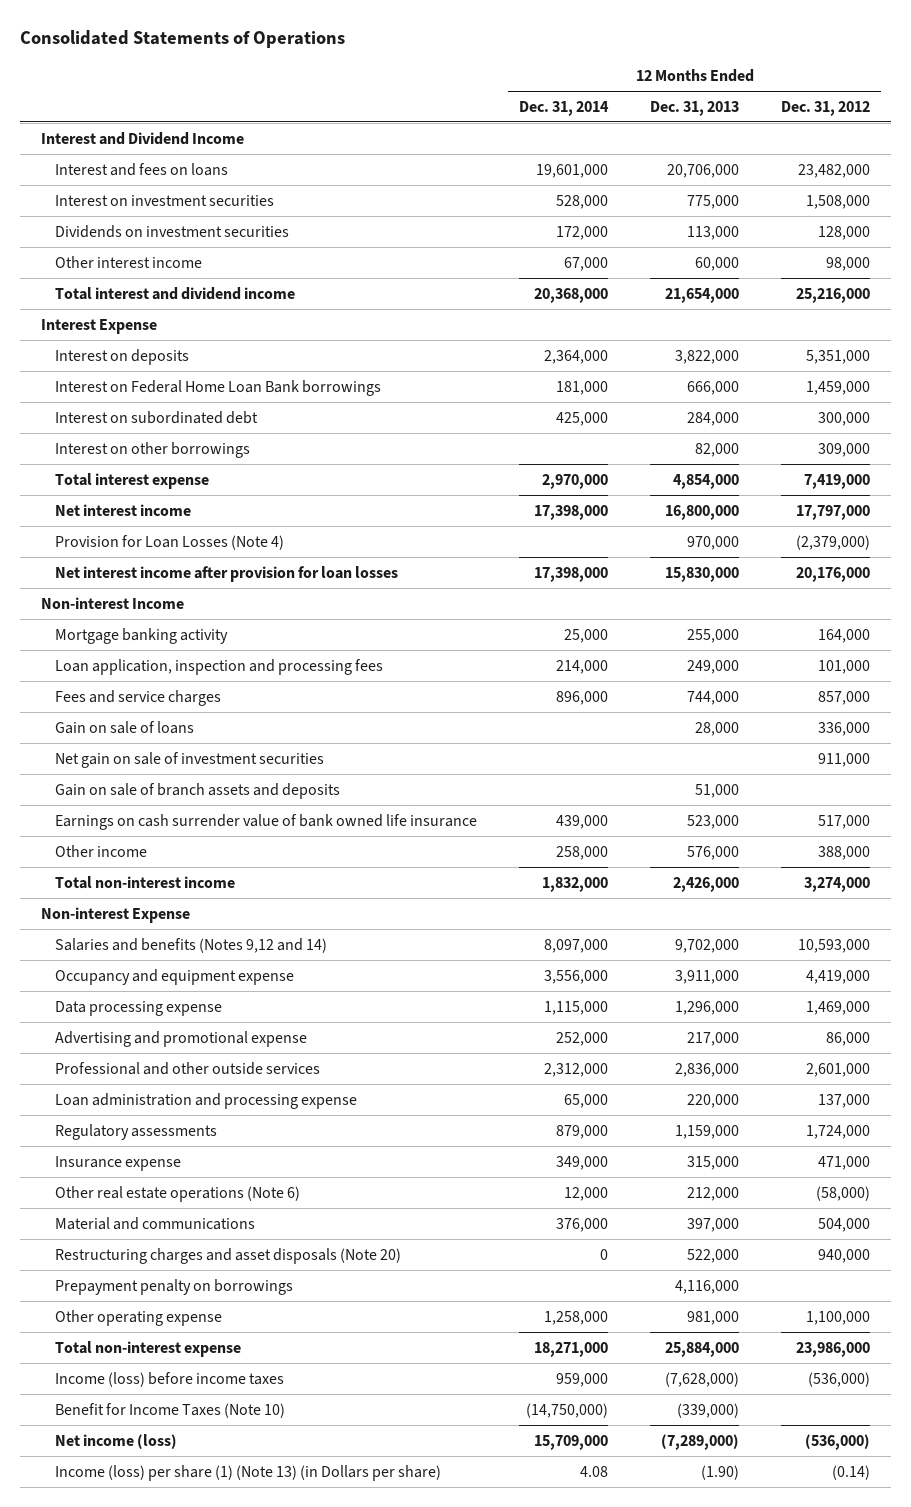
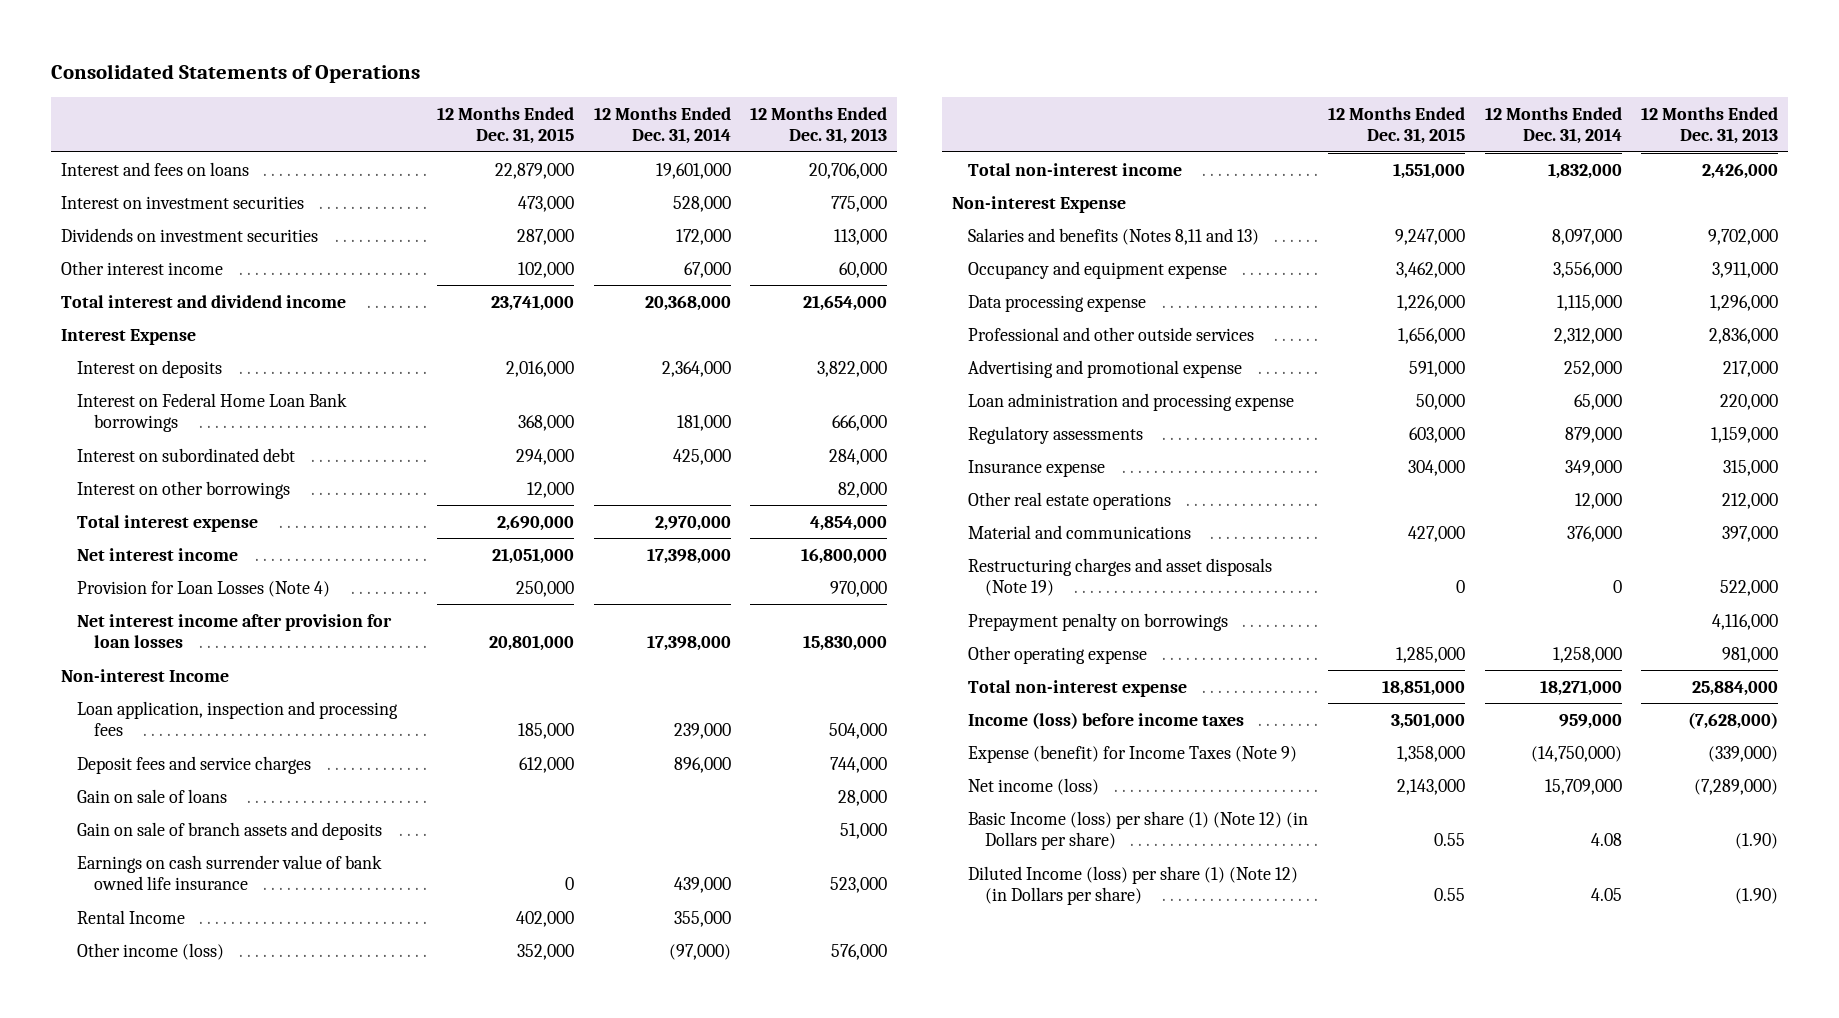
[781,100,871,116] Dec. 31, 2012 -> none
none -> [437,106,575,145] 12 Months Ended Dec. 31, 2015
[40,131,244,145] Interest and Dividend Income -> none
[54,627,228,644] Mortgage banking activity -> none
[555,659,608,674] 214,000 -> [673,723,731,740] 239,000
[687,659,740,674] 249,000 -> [829,723,888,740] 504,000
[54,689,221,706] Fees and service charges -> [77,755,312,774] Deposit fees and service charges
[54,751,324,768] Net gain on sale of investment securities -> none
none -> [77,909,186,924] Rental Income
[54,844,147,857] Other income -> [77,942,225,960] Other income (loss)
[555,845,608,860] 258,000 -> [668,943,731,960] (97,000)
[54,937,327,953] Salaries and benefits (Notes 9,12 and 14) -> [968,227,1260,245] Salaries and benefits (Notes 8,11 and 13)
[54,1030,307,1047] Advertising and promotional expense -> [968,359,1243,378] Advertising and promotional expense
[54,1185,300,1202] Other real estate operations (Note 6) -> [968,491,1172,510] Other real estate operations
[54,1247,401,1264] Restructuring charges and asset disposals (Note 20) -> [968,557,1273,597] Restructuring charges and asset disposals (Note 19)
[54,1402,285,1418] Benefit for Income Taxes (Note 10) -> [968,744,1298,763] Expense (benefit) for Income Taxes (Note 9)
[54,1464,441,1481] Income (loss) per share (1) (Note 13) (in Dollars per share) -> [968,810,1309,851] Basic Income (loss) per share (1) (Note 12) (in Dollars per share)
none -> [968,865,1299,906] Diluted Income (loss) per share (1) (Note 12) (in Dollars per share)

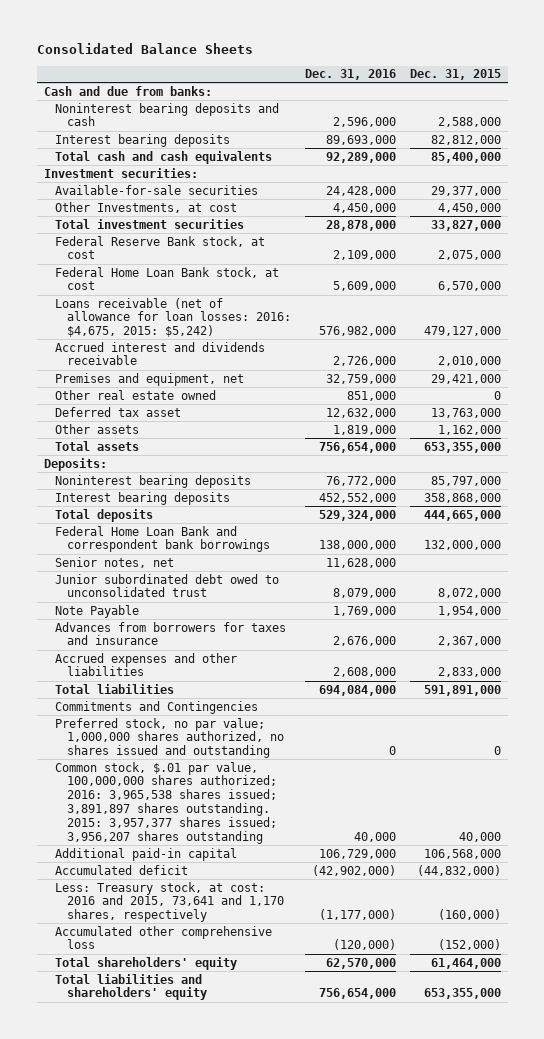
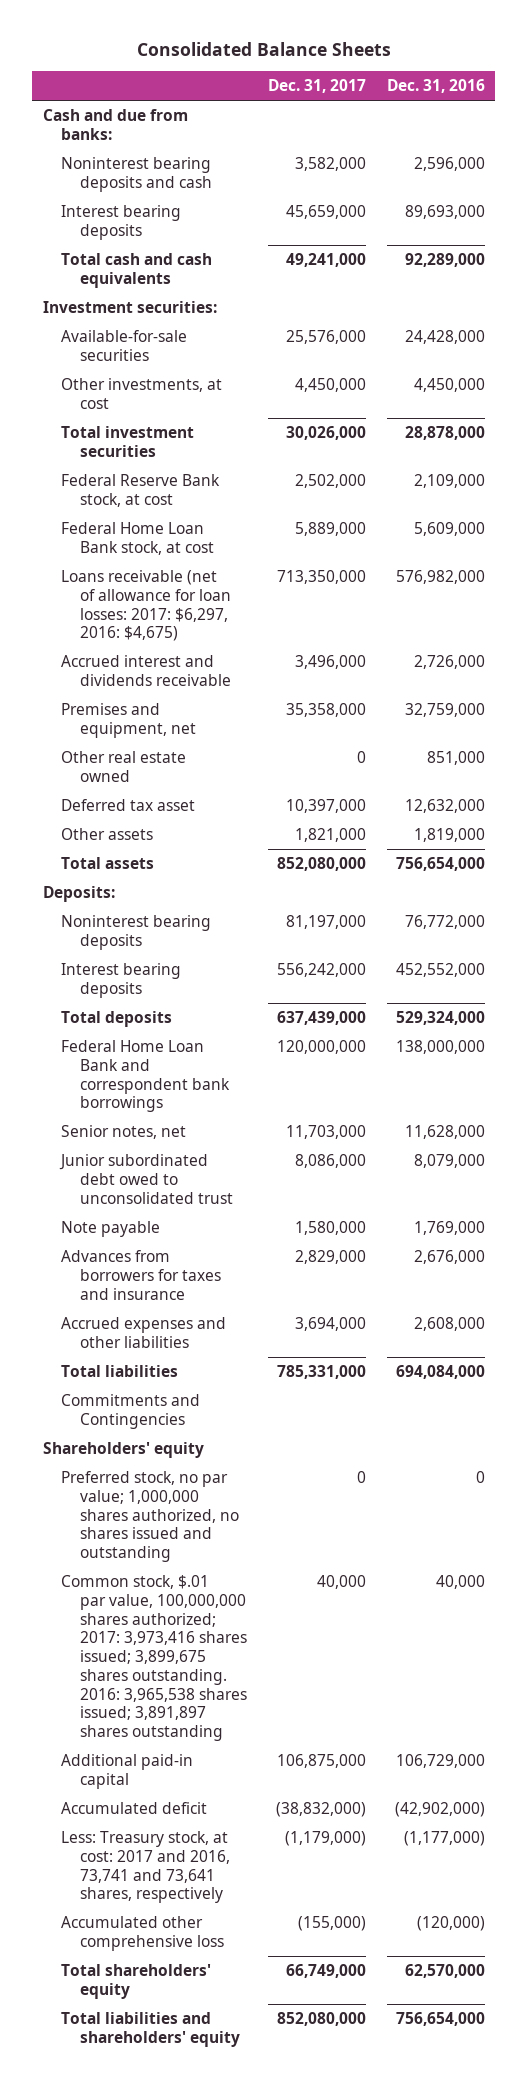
[409,69,501,81] Dec. 31, 2015 -> none
none -> [268,79,367,94] Dec. 31, 2017
[55,201,238,213] Other Investments, at cost -> [61,378,223,409] Other investments, at cost
[55,297,291,338] Loans receivable (net of allowance for loan losses: 2016: $4,675, 2015: $5,242) -> [61,570,232,642] Loans receivable (net of allowance for loan losses: 2017: $6,297, 2016: $4,675)
[55,604,140,618] Note Payable -> [61,1221,161,1238] Note payable
none -> [42,1442,204,1459] Shareholders' equity
[55,761,277,844] Common stock, $.01 par value, 100,000,000 shares authorized; 2016: 3,965,538 shares issued; 3,891,897 shares outstanding. 2015: 3,957,377 shares issued; 3,956,207 shares outstanding -> [61,1575,248,1742] Common stock, $.01 par value, 100,000,000 shares authorized; 2017: 3,973,416 shares issued; 3,899,675 shares outstanding. 2016: 3,965,538 shares issued; 3,891,897 shares outstanding
[55,881,284,923] Less: Treasury stock, at cost: 2016 and 2015, 73,641 and 1,170 shares, respectively -> [61,1831,231,1904] Less: Treasury stock, at cost: 2017 and 2016, 73,741 and 73,641 shares, respectively

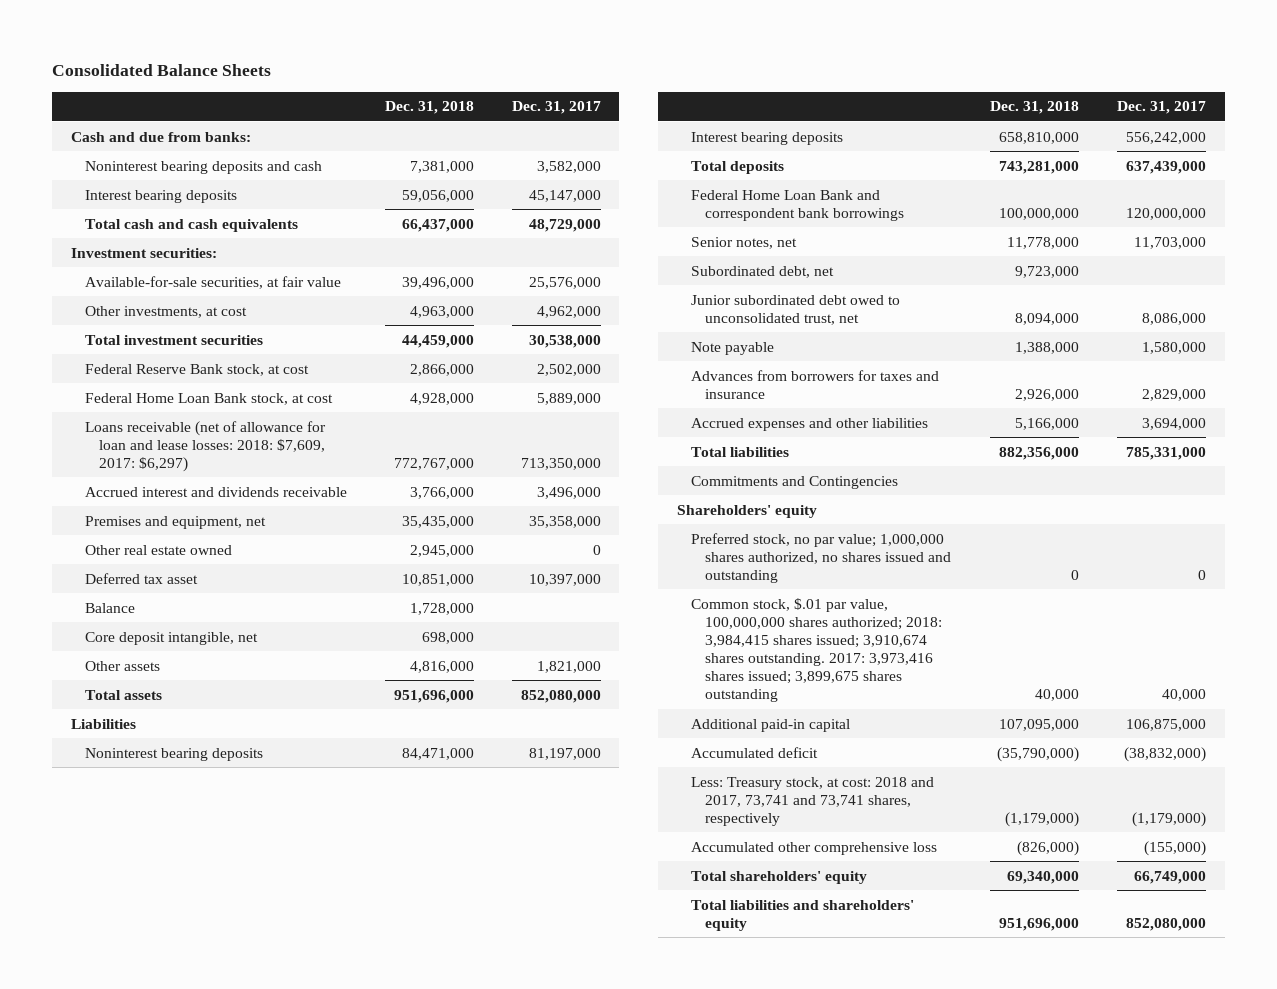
[387,79,486,94] Dec. 31, 2016 -> none
none -> [384,101,474,115] Dec. 31, 2018
[286,205,367,220] 45,659,000 -> [528,189,601,202] 45,147,000
[286,253,367,268] 49,241,000 -> [528,218,601,232] 48,729,000
[61,330,188,361] Available-for-sale securities -> [85,275,342,289] Available-for-sale securities, at fair value
[295,378,367,393] 4,450,000 -> [536,305,601,318] 4,962,000
[286,426,367,441] 30,026,000 -> [528,334,601,348] 30,538,000
[61,570,232,642] Loans receivable (net of allowance for loan losses: 2017: $6,297, 2016: $4,675) -> [85,420,327,472] Loans receivable (net of allowance for loan and lease losses: 2018: $7,609, 2017: $6,297)
none -> [85,602,136,613] Balance
none -> [85,631,259,645] Core deposit intangible, net
[42,886,115,903] Deposits: -> none
none -> [71,718,137,729] Liabilities
none -> [690,265,834,278] Subordinated debt, net
[59,1154,234,1204] Junior subordinated debt owed to unconsolidated trust -> [690,294,900,325] Junior subordinated debt owed to unconsolidated trust, net
[61,1575,248,1742] Common stock, $.01 par value, 100,000,000 shares authorized; 2017: 3,973,416 shares issued; 3,899,675 shares outstanding. 2016: 3,965,538 shares issued; 3,891,897 shares outstanding -> [690,597,942,703] Common stock, $.01 par value, 100,000,000 shares authorized; 2018: 3,984,415 shares issued; 3,910,674 shares outstanding. 2017: 3,973,416 shares issued; 3,899,675 shares outstanding
[61,1831,231,1904] Less: Treasury stock, at cost: 2017 and 2016, 73,741 and 73,641 shares, respectively -> [690,776,934,826] Less: Treasury stock, at cost: 2018 and 2017, 73,741 and 73,741 shares, respectively

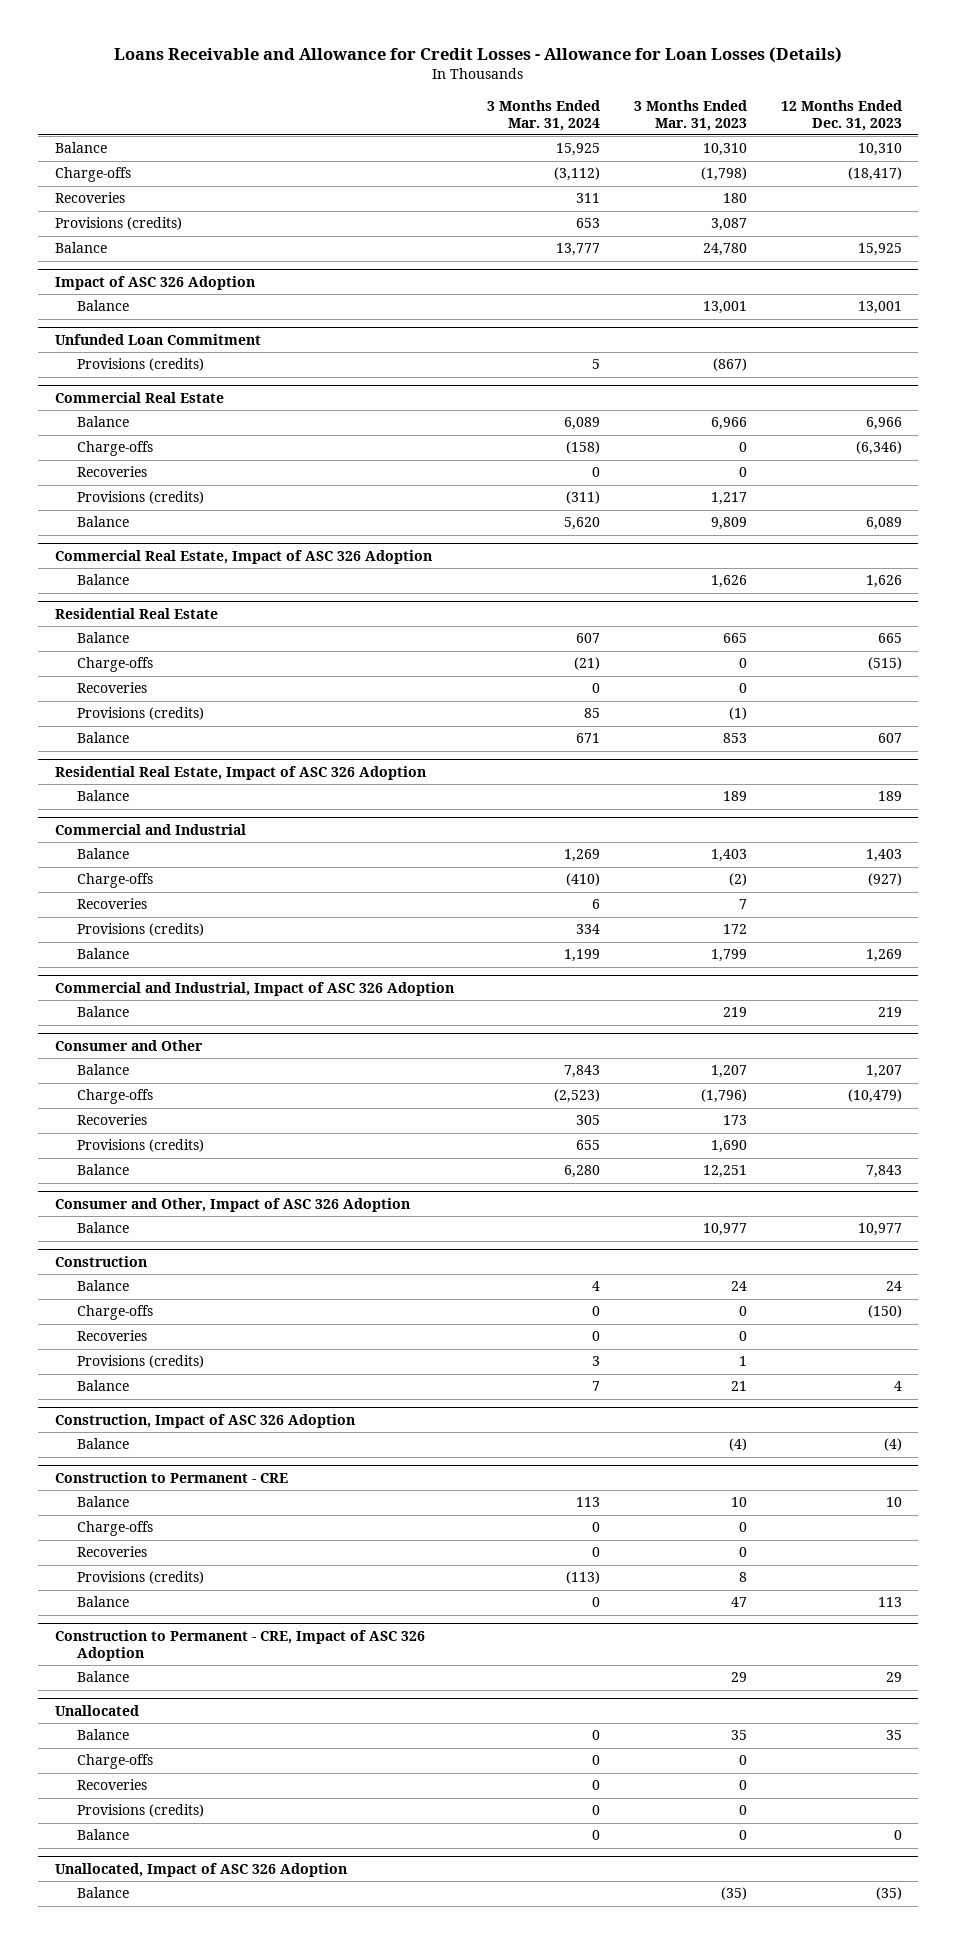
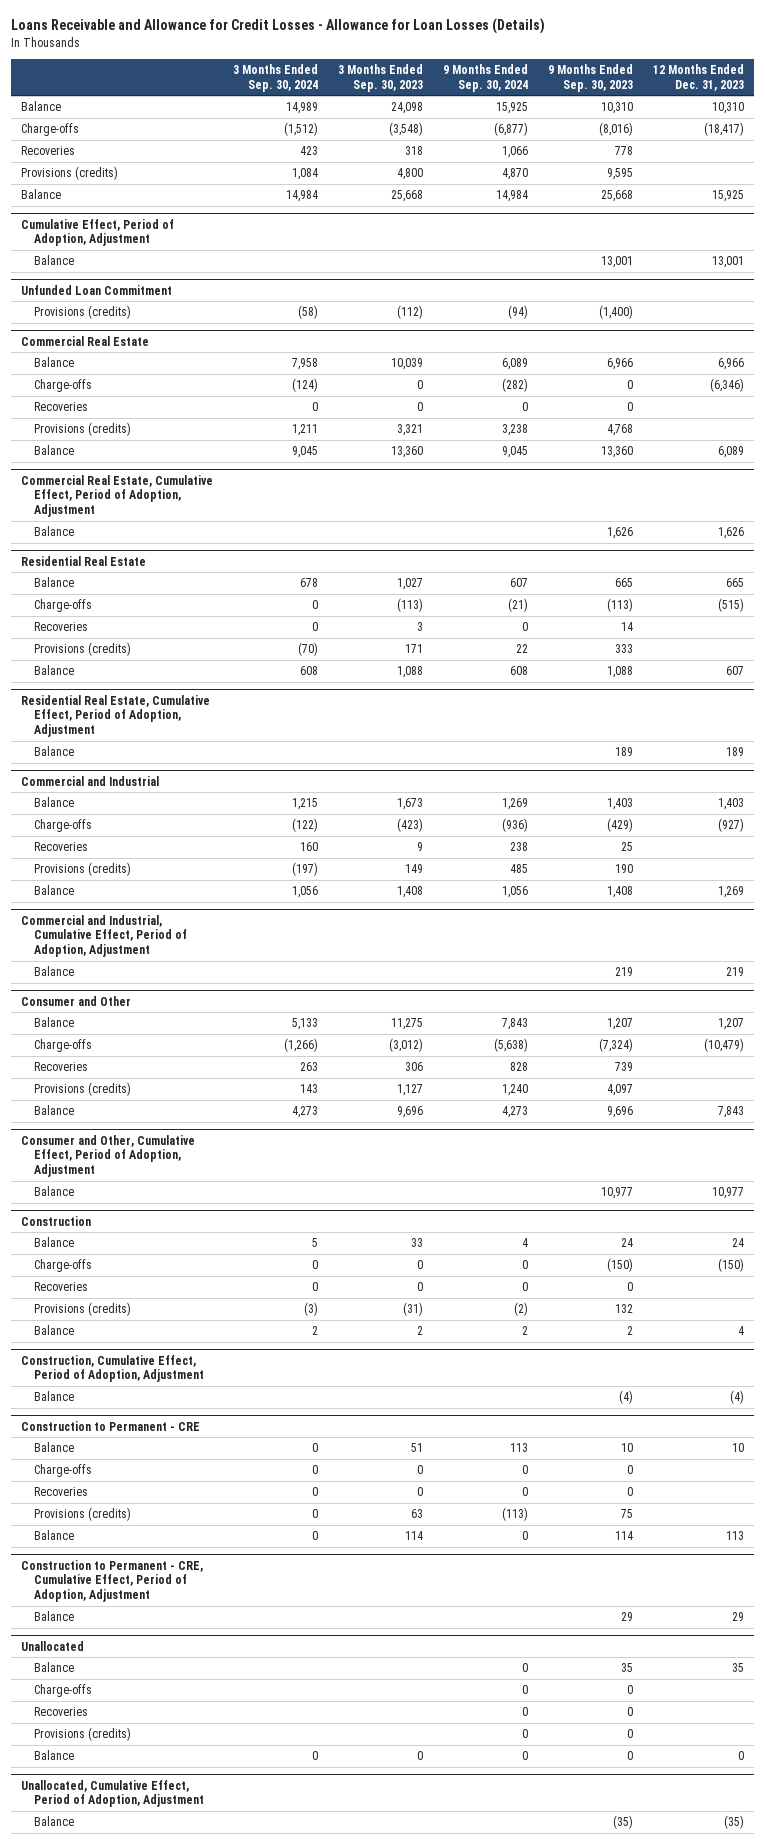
[487,99,601,131] 3 Months Ended Mar. 31, 2024 -> none
[633,99,747,131] 3 Months Ended Mar. 31, 2023 -> none
none -> [233,64,319,92] 3 Months Ended Sep. 30, 2024
none -> [338,64,424,92] 3 Months Ended Sep. 30, 2023
none -> [442,64,528,92] 9 Months Ended Sep. 30, 2024
none -> [547,64,633,92] 9 Months Ended Sep. 30, 2023
[54,275,255,290] Impact of ASC 326 Adoption -> [21,218,175,247] Cumulative Effect, Period of Adoption, Adjustment
[54,549,432,564] Commercial Real Estate, Impact of ASC 326 Adoption -> none
none -> [21,474,214,518] Commercial Real Estate, Cumulative Effect, Period of Adoption, Adjustment
[54,765,426,780] Residential Real Estate, Impact of ASC 326 Adoption -> none
none -> [21,694,211,738] Residential Real Estate, Cumulative Effect, Period of Adoption, Adjustment
[54,981,454,996] Commercial and Industrial, Impact of ASC 326 Adoption -> none
none -> [21,914,187,958] Commercial and Industrial, Cumulative Effect, Period of Adoption, Adjustment
[54,1197,410,1212] Consumer and Other, Impact of ASC 326 Adoption -> none
none -> [21,1134,196,1178] Consumer and Other, Cumulative Effect, Period of Adoption, Adjustment
[54,1413,355,1428] Construction, Impact of ASC 326 Adoption -> none
none -> [21,1354,204,1383] Construction, Cumulative Effect, Period of Adoption, Adjustment
[54,1629,425,1661] Construction to Permanent - CRE, Impact of ASC 326 Adoption -> none
none -> [21,1559,204,1603] Construction to Permanent - CRE, Cumulative Effect, Period of Adoption, Adjustment
[54,1862,347,1877] Unallocated, Impact of ASC 326 Adoption -> none
none -> [21,1779,204,1808] Unallocated, Cumulative Effect, Period of Adoption, Adjustment

